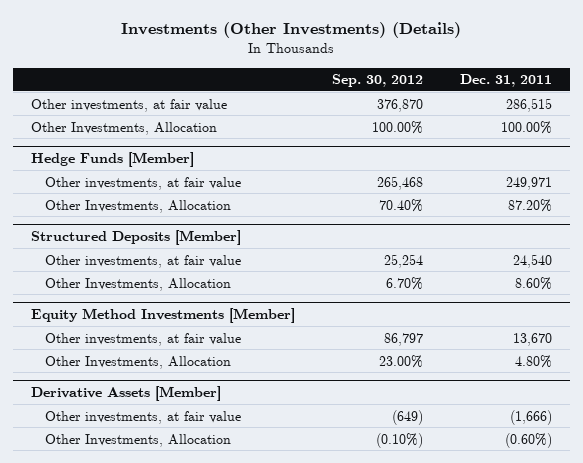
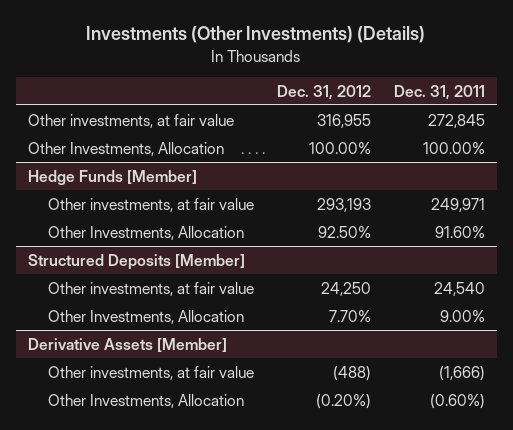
[331,74,423,88] Sep. 30, 2012 -> none
none -> [276,84,371,100] Dec. 31, 2012
[505,97,552,112] 286,515 -> [428,113,486,128] 272,845
[507,198,552,212] 87.20% -> [435,225,486,238] 91.60%
[30,308,295,324] Equity Method Investments [Member] -> none
[45,332,242,346] Other investments, at fair value -> none
[45,355,232,369] Other Investments, Allocation -> none
[514,276,552,290] 8.60% -> [440,309,486,322] 9.00%

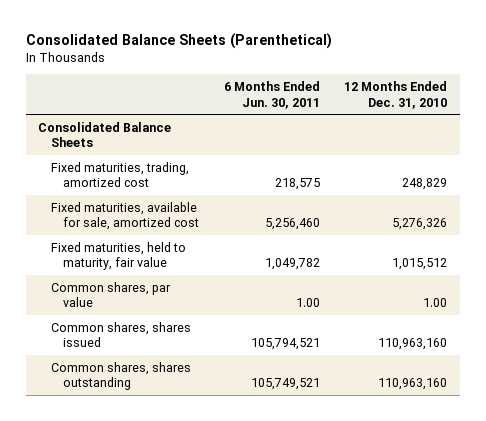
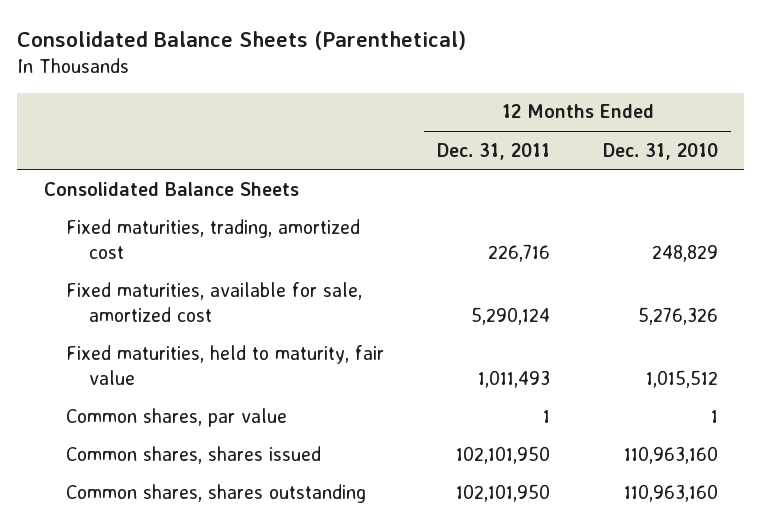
[223,80,320,109] 6 Months Ended Jun. 30, 2011 -> none
none -> [437,142,551,160] Dec. 31, 2011
[423,298,448,308] 1.00 -> [711,409,719,423] 1

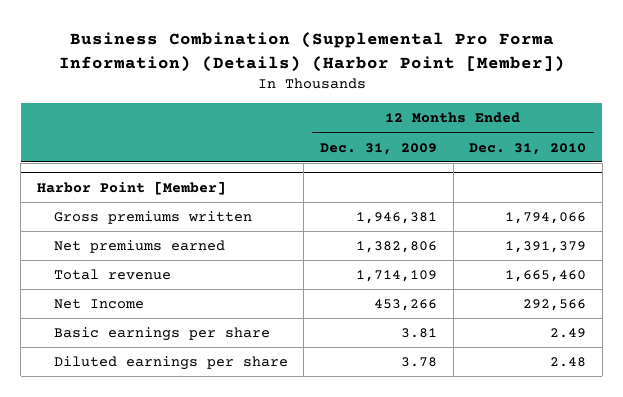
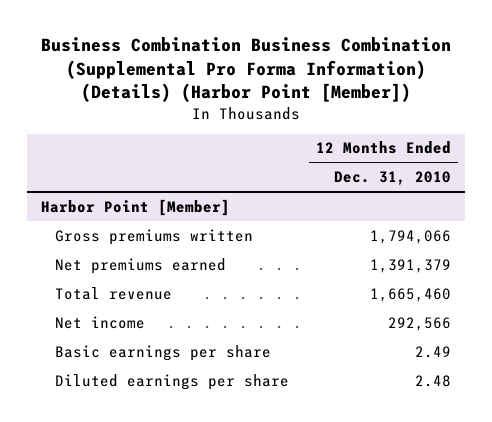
[58,32,565,72] Business Combination (Supplemental Pro Forma Information) (Details) (Harbor Point [Member]) -> [41,36,452,103] Business Combination Business Combination (Supplemental Pro Forma Information) (Details) (Harbor Point [Member])
[319,142,437,155] Dec. 31, 2009 -> none
[53,299,144,310] Net Income -> [54,315,145,329] Net income

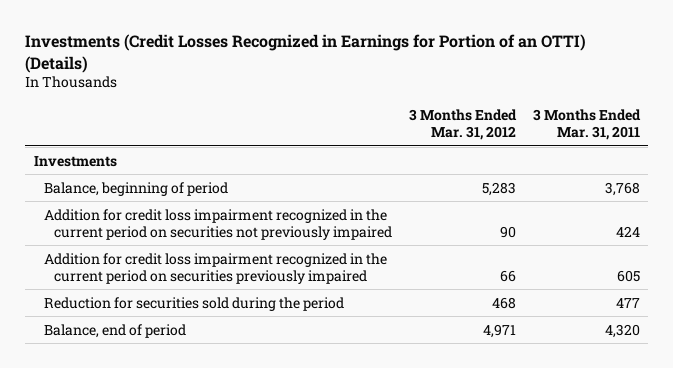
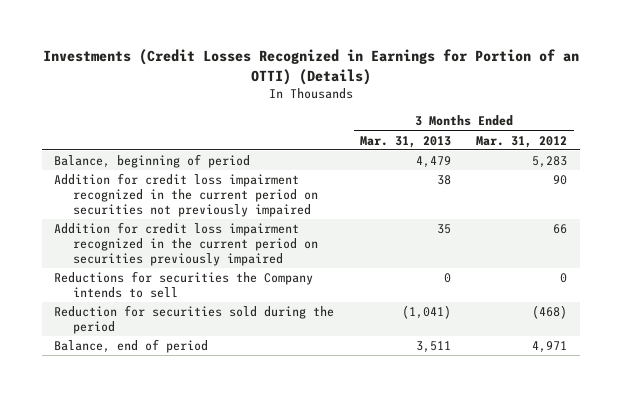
[532,109,641,140] 3 Months Ended Mar. 31, 2011 -> none
none -> [359,135,451,148] Mar. 31, 2013
[33,155,117,167] Investments -> none
none -> [54,271,314,298] Reductions for securities the Company intends to sell
[491,296,516,309] 468 -> [532,305,568,320] (468)

